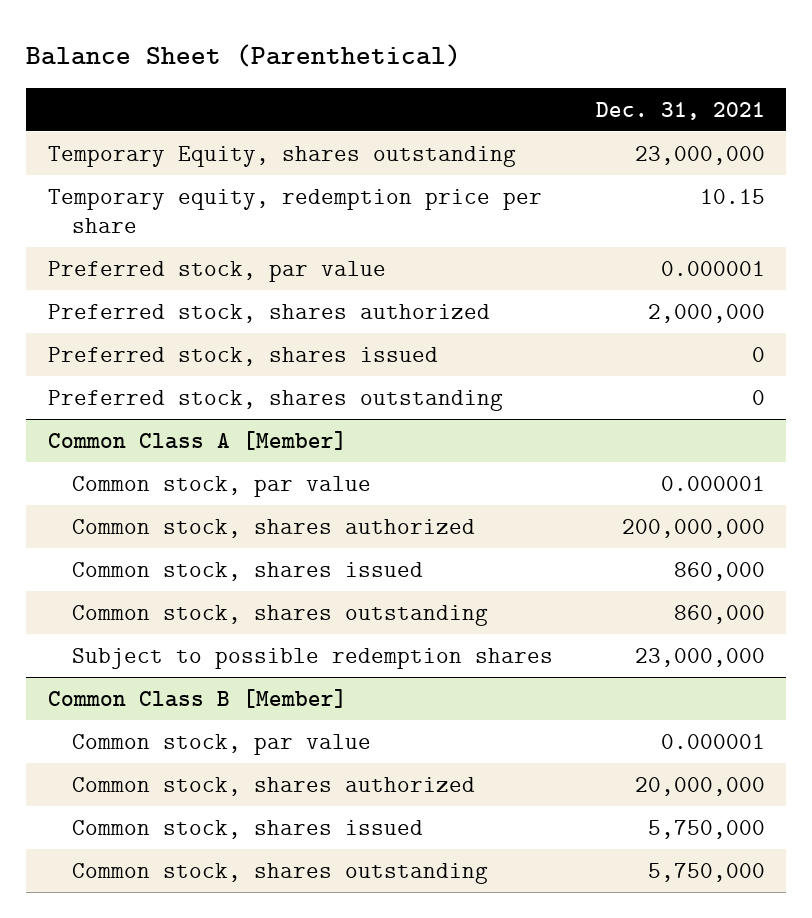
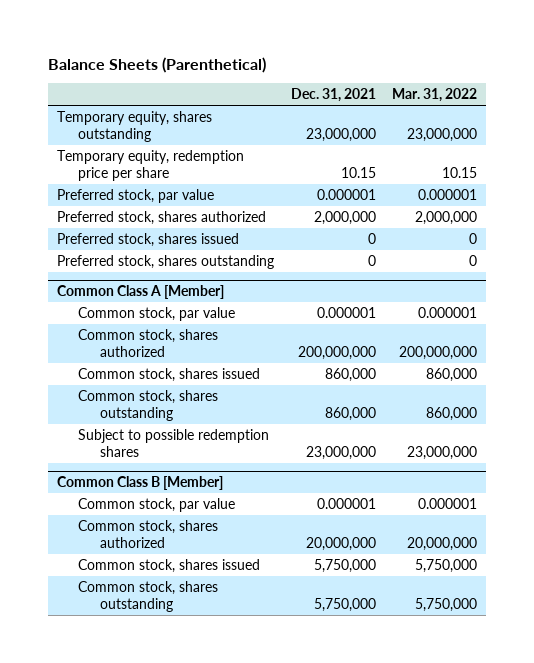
[26,43,462,67] Balance Sheet (Parenthetical) -> [48,56,267,73] Balance Sheets (Parenthetical)
none -> [392,88,478,103] Mar. 31, 2022
[47,145,516,167] Temporary Equity, shares outstanding -> [56,110,212,142] Temporary equity, shares outstanding

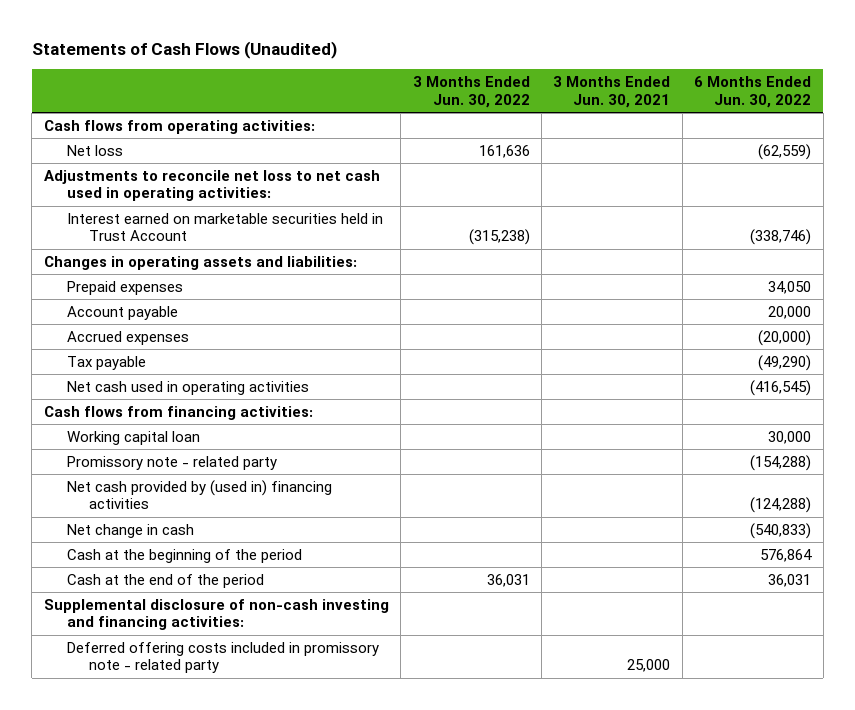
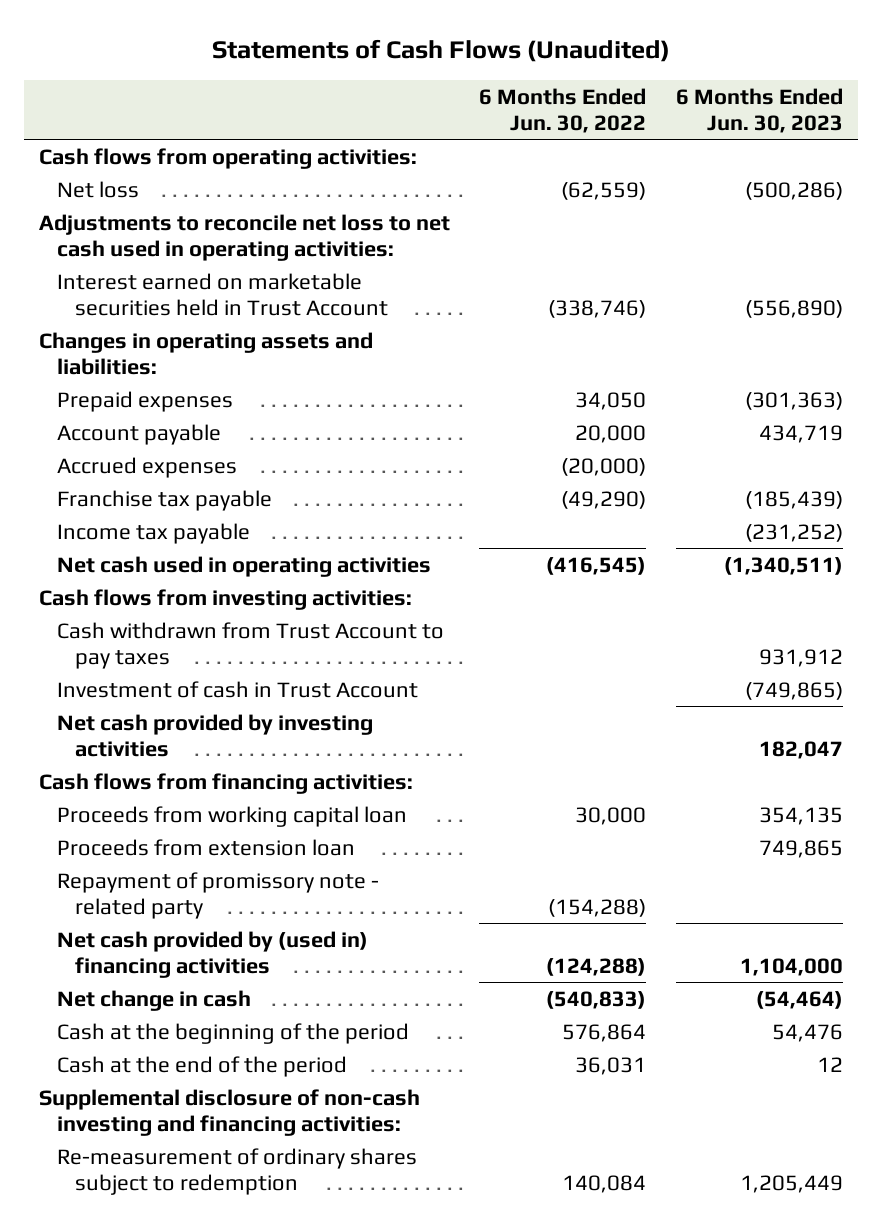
[412,76,530,108] 3 Months Ended Jun. 30, 2022 -> none
[553,76,671,108] 3 Months Ended Jun. 30, 2021 -> none
none -> [675,88,843,134] 6 Months Ended Jun. 30, 2023
[66,355,146,370] Tax payable -> [56,489,272,511] Franchise tax payable
none -> [56,522,250,544] Income tax payable
none -> [38,588,412,610] Cash flows from investing activities:
none -> [56,621,444,669] Cash withdrawn from Trust Account to pay taxes
none -> [56,680,418,698] Investment of cash in Trust Account
none -> [56,713,373,757] Net cash provided by investing activities
[66,430,200,445] Working capital loan -> [56,805,407,827] Proceeds from working capital loan
none -> [56,838,355,856] Proceeds from extension loan
[66,455,277,470] Promissory note - related party -> [56,871,379,919] Repayment of promissory note - related party
[66,641,379,674] Deferred offering costs included in promissory note - related party -> none
none -> [56,1147,417,1195] Re-measurement of ordinary shares subject to redemption

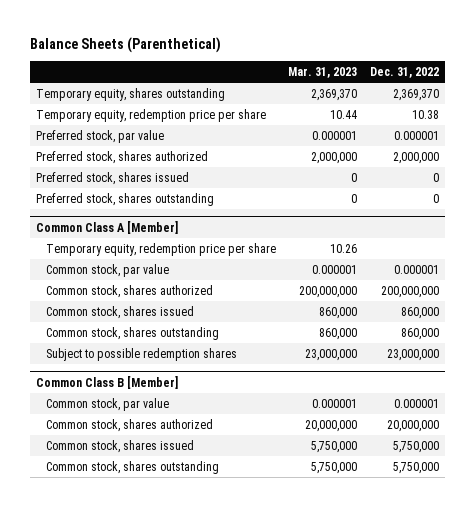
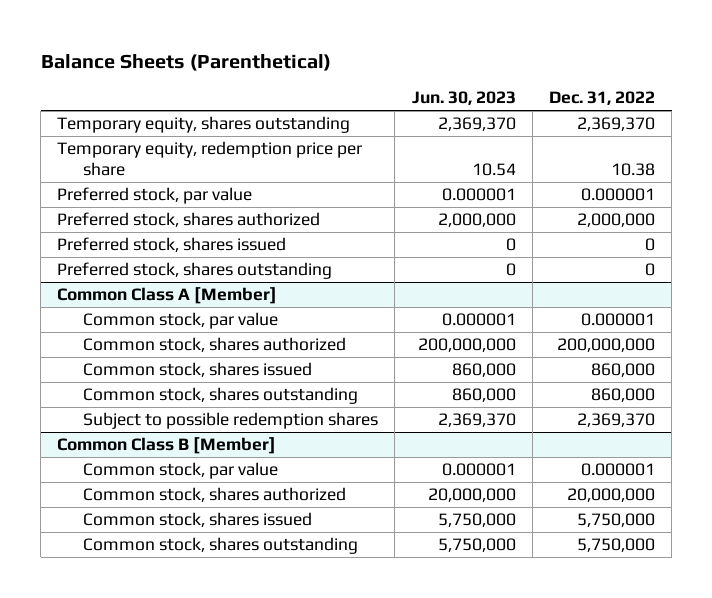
[288,66,358,78] Mar. 31, 2023 -> none
none -> [411,91,516,106] Jun. 30, 2023
[46,242,277,256] Temporary equity, redemption price per share -> none
[386,348,439,361] 23,000,000 -> [576,413,655,428] 2,369,370

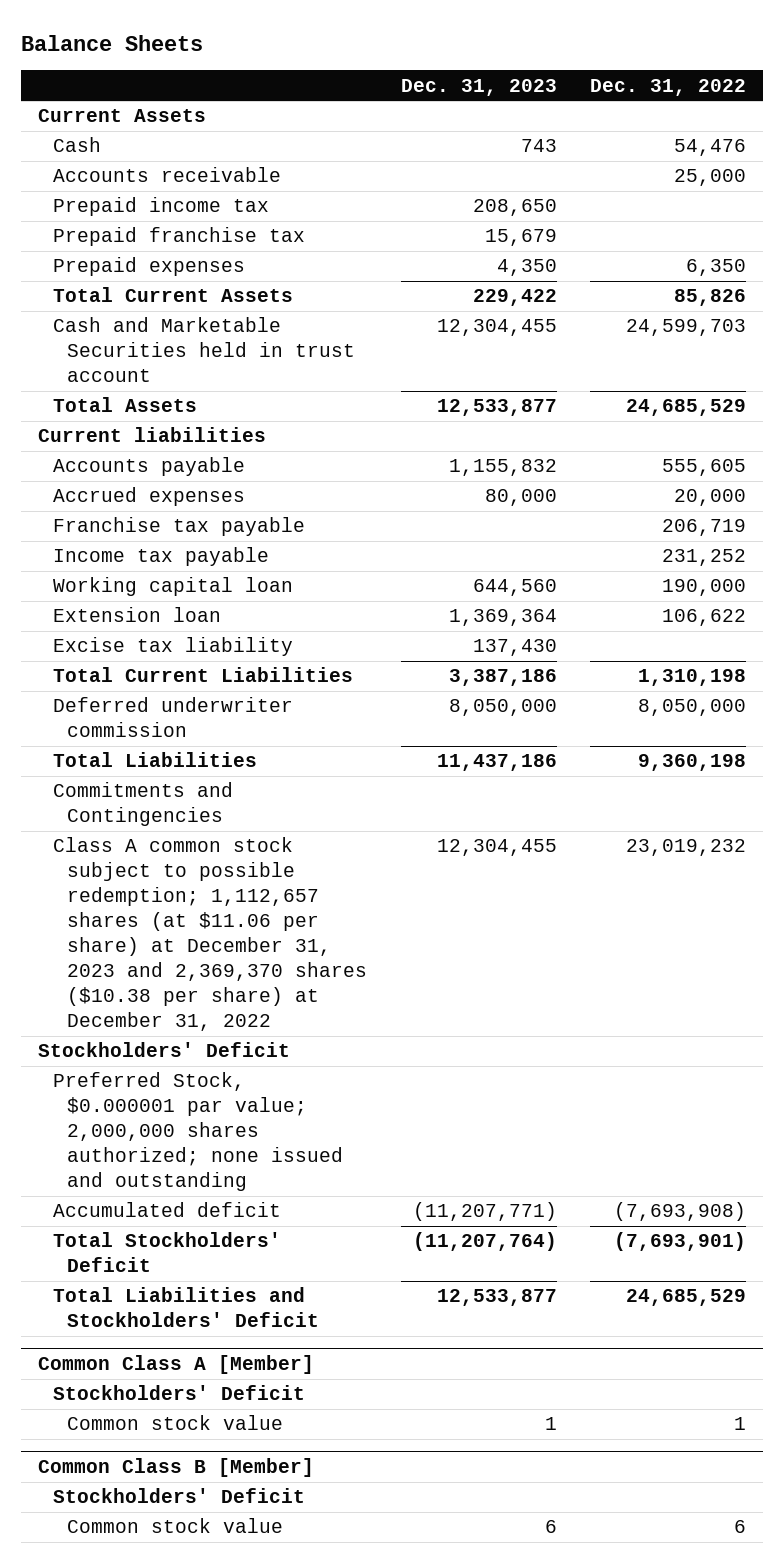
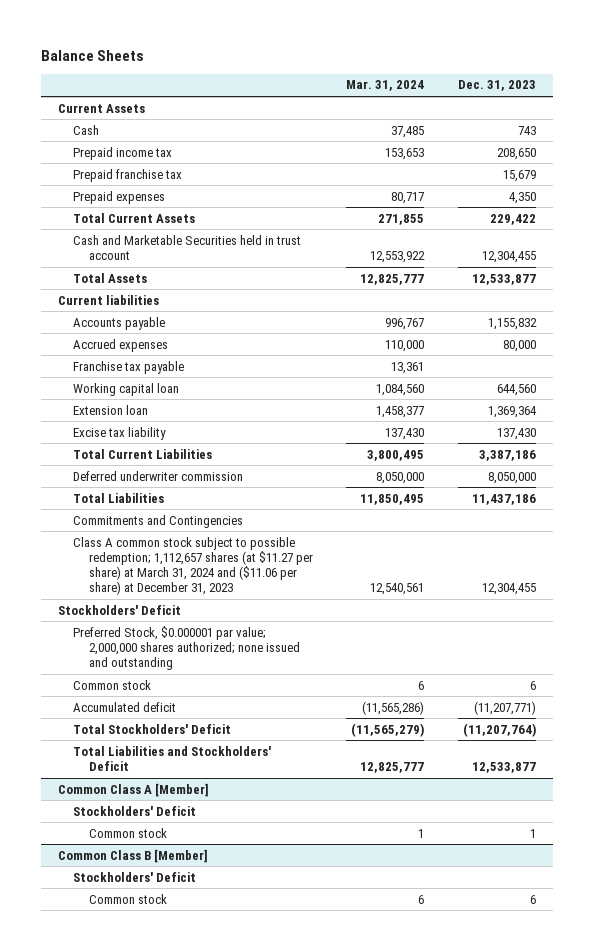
[590,78,747,96] Dec. 31, 2022 -> none
none -> [346,80,425,92] Mar. 31, 2024
[52,167,281,183] Accounts receivable -> none
[52,547,269,567] Income tax payable -> none
[52,837,368,1032] Class A common stock subject to possible redemption; 1,112,657 shares (at $11.06 per share) at December 31, 2023 and 2,369,370 shares ($10.38 per share) at December 31, 2022 -> [73,536,313,596] Class A common stock subject to possible redemption; 1,112,657 shares (at $11.27 per share) at March 31, 2024 and ($11.06 per share) at December 31, 2023
none -> [73,679,152,690] Common stock
[67,1415,284,1431] Common stock value -> [88,827,167,838] Common stock
[67,1518,284,1534] Common stock value -> [88,893,167,904] Common stock

